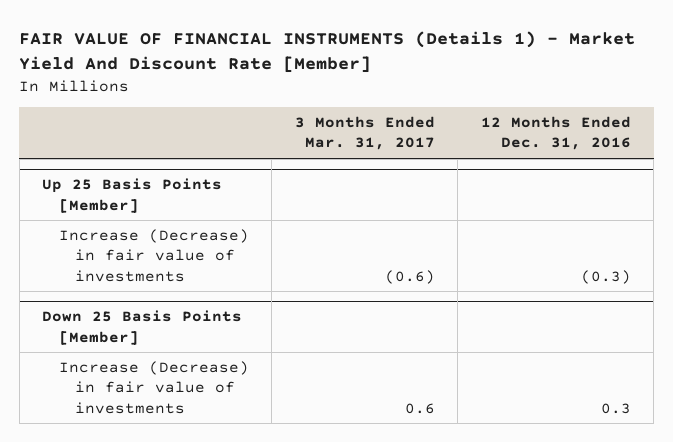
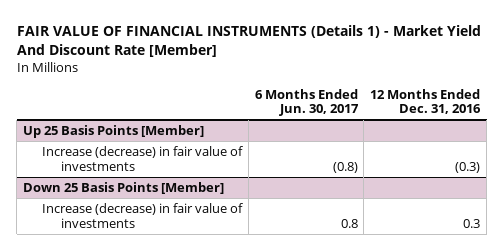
[294,116,435,151] 3 Months Ended Mar. 31, 2017 -> none
none -> [254,88,359,117] 6 Months Ended Jun. 30, 2017
[58,229,249,282] Increase (Decrease) in fair value of investments -> [41,145,243,171] Increase (decrease) in fair value of investments
[58,361,249,414] Increase (Decrease) in fair value of investments -> [41,202,243,228] Increase (decrease) in fair value of investments

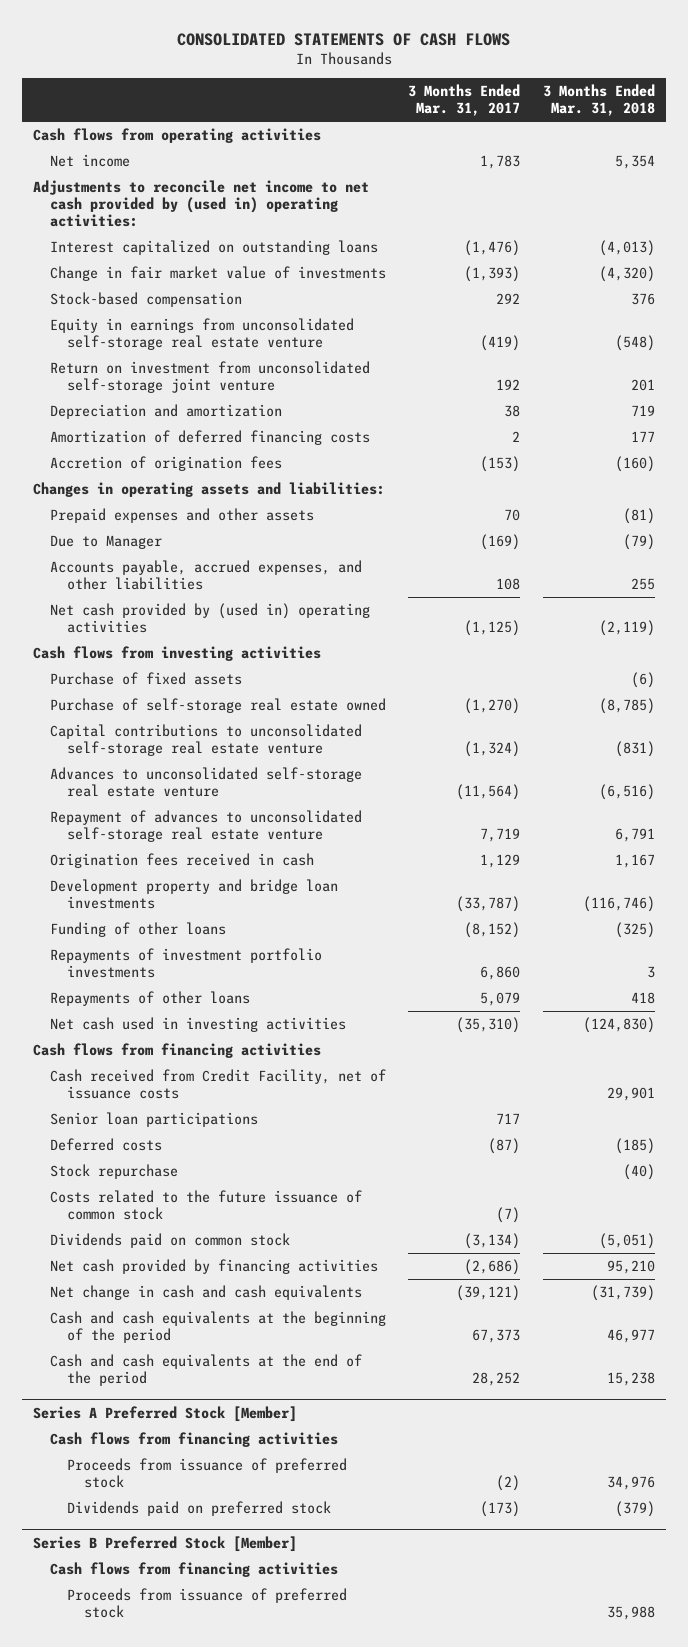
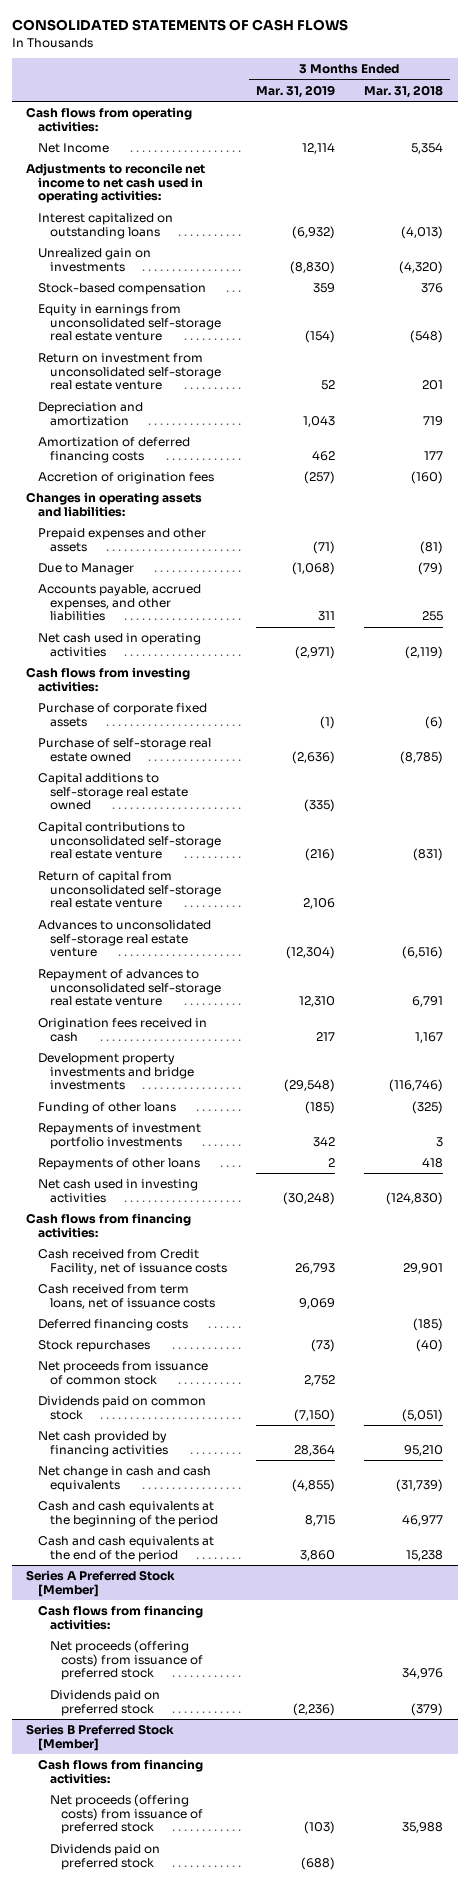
[408,84,521,117] 3 Months Ended Mar. 31, 2017 -> none
none -> [255,84,335,98] Mar. 31, 2019
[33,128,322,144] Cash flows from operating activities -> [26,106,193,132] Cash flows from operating activities:
[50,154,131,168] Net income -> [38,142,110,153] Net Income
[33,180,370,227] Adjustments to reconcile net income to net cash provided by (used in) operating activities: -> [26,162,206,204] Adjustments to reconcile net income to net cash used in operating activities:
[50,266,387,282] Change in fair market value of investments -> [38,247,152,272] Unrealized gain on investments
[50,361,371,393] Return on investment from unconsolidated self-storage joint venture -> [38,352,221,391] Return on investment from unconsolidated self-storage real estate venture
[50,603,371,633] Net cash provided by (used in) operating activities -> [38,632,202,657] Net cash used in operating activities
[33,646,322,662] Cash flows from investing activities -> [26,666,191,692] Cash flows from investing activities:
[50,672,243,686] Purchase of fixed assets -> [38,702,208,727] Purchase of corporate fixed assets
none -> [38,772,188,811] Capital additions to self-storage real estate owned
none -> [38,870,221,909] Return of capital from unconsolidated self-storage real estate venture
[50,879,339,909] Development property and bridge loan investments -> [38,1052,194,1091] Development property investments and bridge investments
[33,1043,322,1059] Cash flows from financing activities -> [26,1212,192,1238] Cash flows from financing activities:
[50,1112,259,1128] Senior loan participations -> none
[50,1190,363,1220] Costs related to the future issuance of common stock -> none
none -> [38,1283,215,1309] Cash received from term loans, net of issuance costs
[50,1138,163,1152] Deferred costs -> [38,1318,189,1331] Deferred financing costs
[50,1164,179,1180] Stock repurchase -> [38,1339,151,1352] Stock repurchases
none -> [38,1360,209,1385] Net proceeds from issuance of common stock
[50,1432,339,1448] Cash flows from financing activities -> [38,1604,204,1630] Cash flows from financing activities:
[67,1458,348,1488] Proceeds from issuance of preferred stock -> [49,1639,204,1681] Net proceeds (offering costs) from issuance of preferred stock
[50,1562,339,1578] Cash flows from financing activities -> [38,1758,204,1784] Cash flows from financing activities:
[67,1588,348,1618] Proceeds from issuance of preferred stock -> [49,1793,204,1835] Net proceeds (offering costs) from issuance of preferred stock
none -> [49,1843,160,1870] Dividends paid on preferred stock

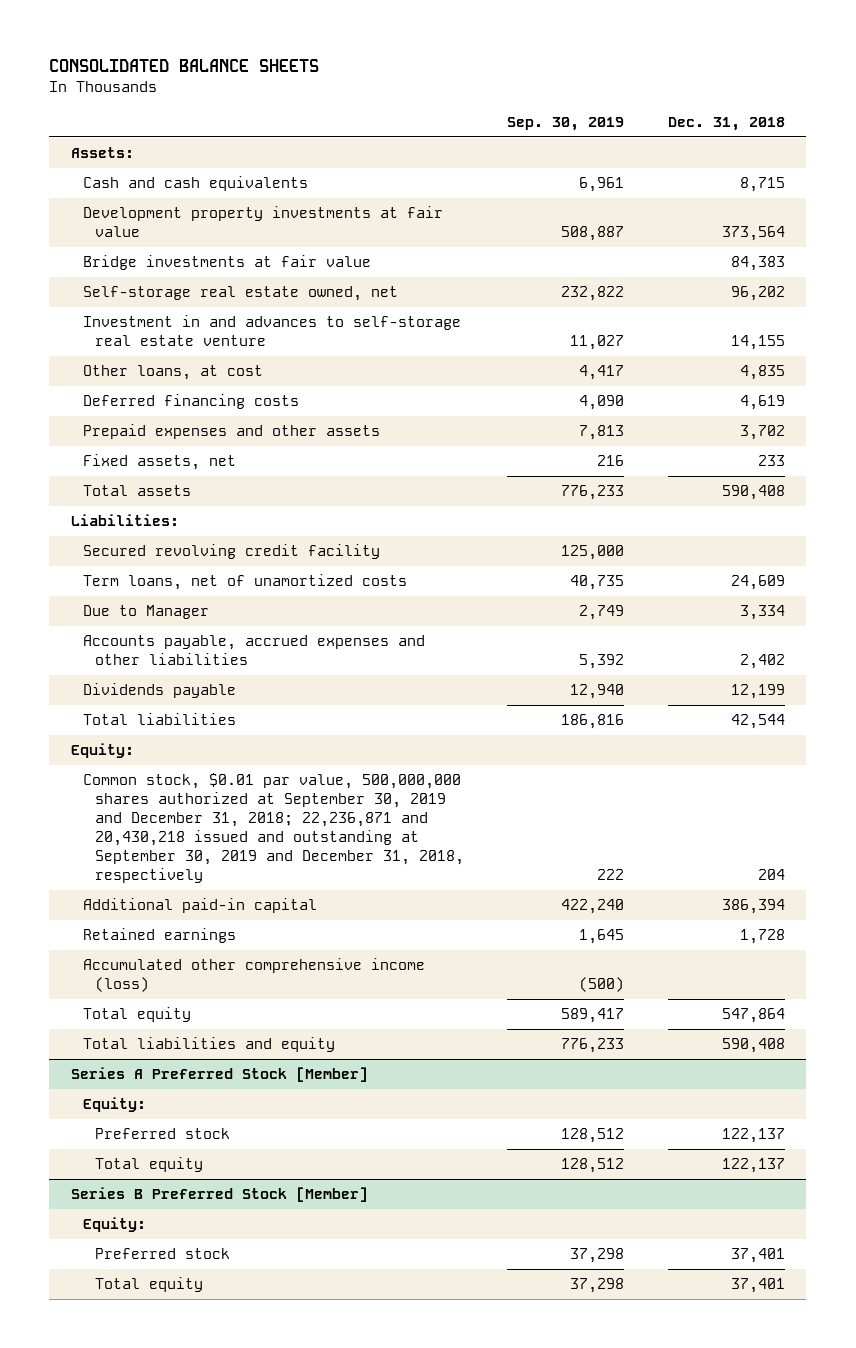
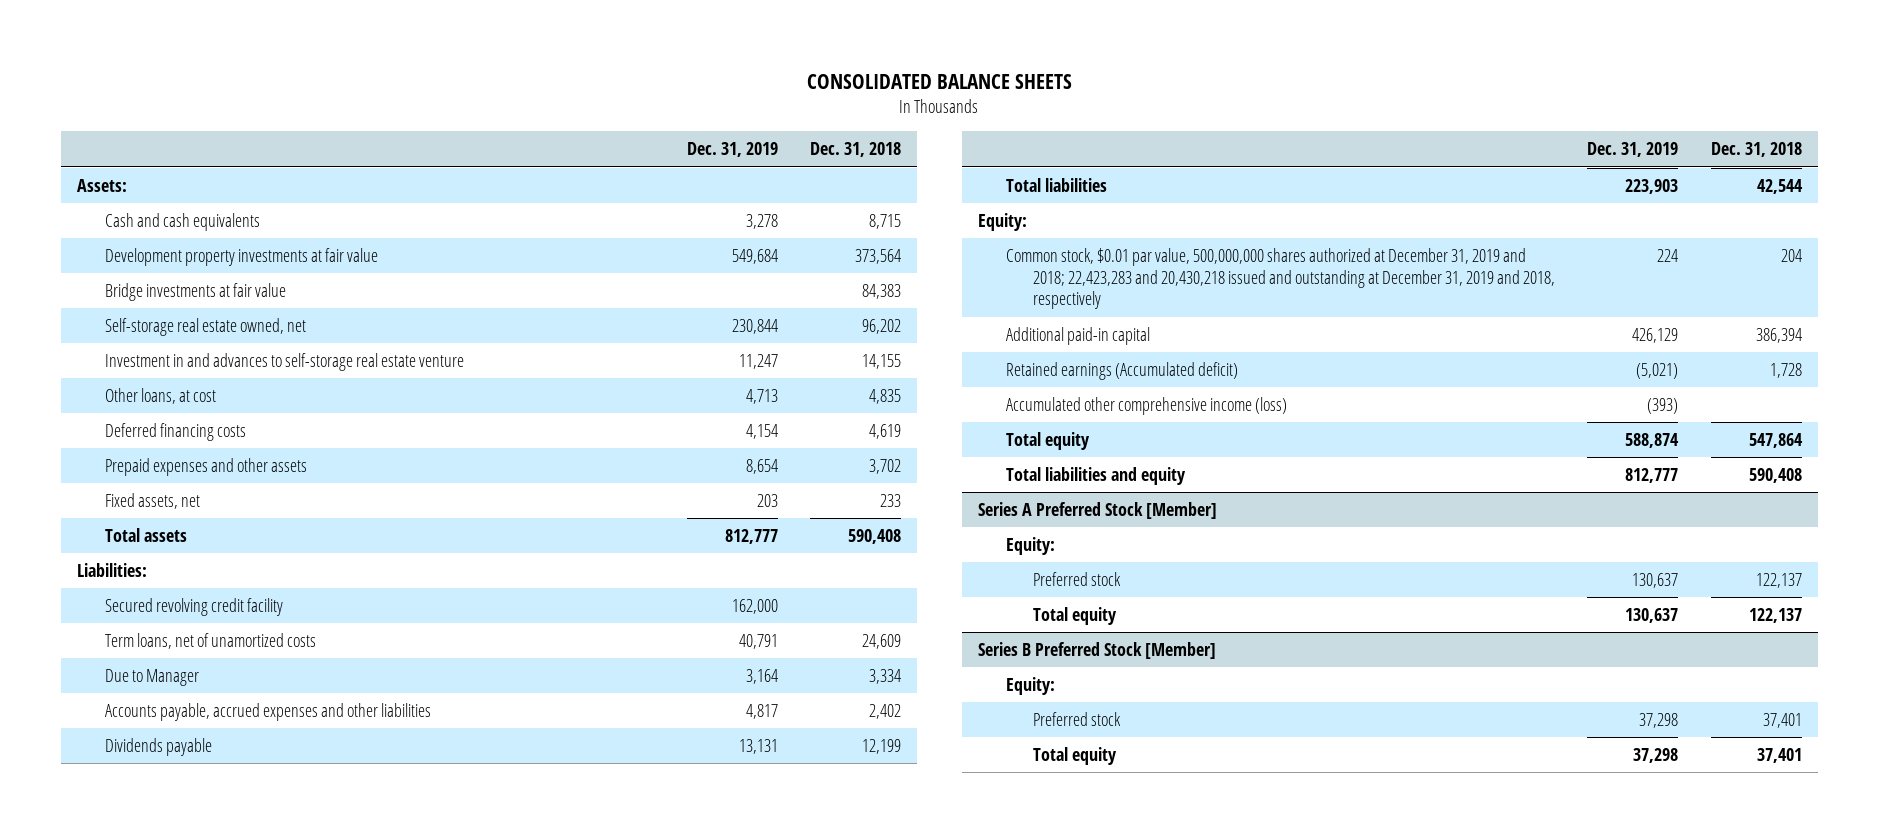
[507,116,625,131] Sep. 30, 2019 -> none
none -> [686,142,778,158] Dec. 31, 2019
[82,773,464,884] Common stock, $0.01 par value, 500,000,000 shares authorized at September 30, 2019 and December 31, 2018; 22,236,871 and 20,430,218 issued and outstanding at September 30, 2019 and December 31, 2018, respectively -> [1005,248,1556,310] Common stock, $0.01 par value, 500,000,000 shares authorized at December 31, 2019 and 2018; 22,423,283 and 20,430,218 issued and outstanding at December 31, 2019 and 2018, respectively
[82,928,236,944] Retained earnings -> [1005,362,1238,381] Retained earnings (Accumulated deficit)

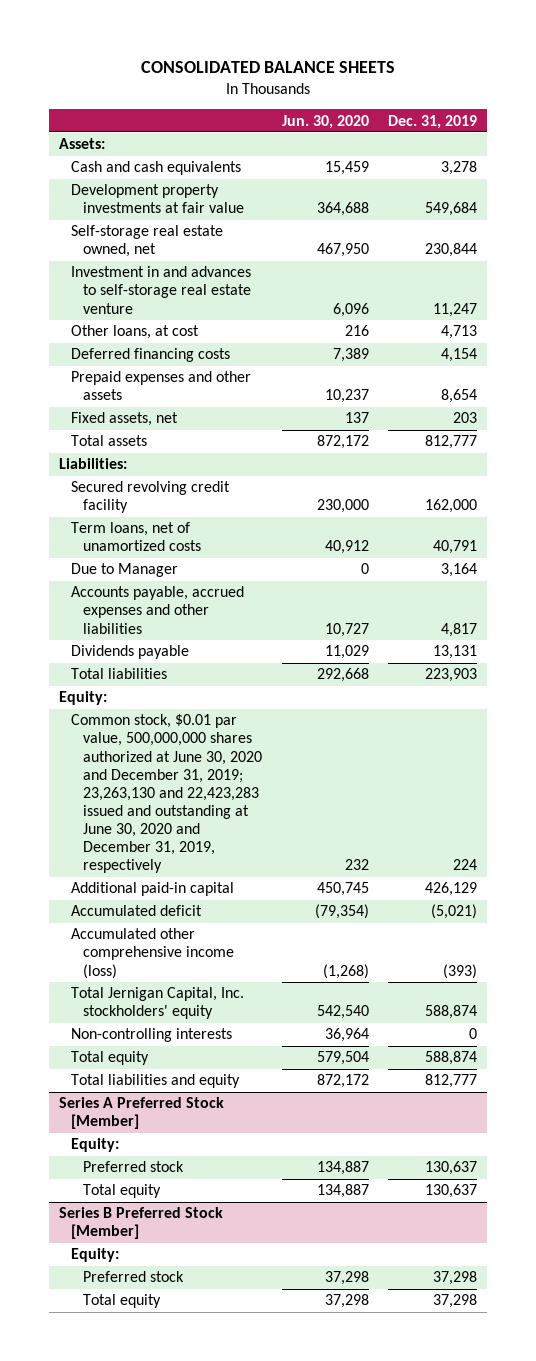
[809,142,901,158] Dec. 31, 2018 -> none
none -> [281,114,369,129] Jun. 30, 2020
[104,283,286,302] Bridge investments at fair value -> none
[1005,248,1556,310] Common stock, $0.01 par value, 500,000,000 shares authorized at December 31, 2019 and 2018; 22,423,283 and 20,430,218 issued and outstanding at December 31, 2019 and 2018, respectively -> [70,714,263,874] Common stock, $0.01 par value, 500,000,000 shares authorized at June 30, 2020 and December 31, 2019; 23,263,130 and 22,423,283 issued and outstanding at June 30, 2020 and December 31, 2019, respectively
[1005,362,1238,381] Retained earnings (Accumulated deficit) -> [70,905,202,917] Accumulated deficit
none -> [70,987,244,1020] Total Jernigan Capital, Inc. stockholders' equity
none -> [70,1028,232,1043] Non-controlling interests

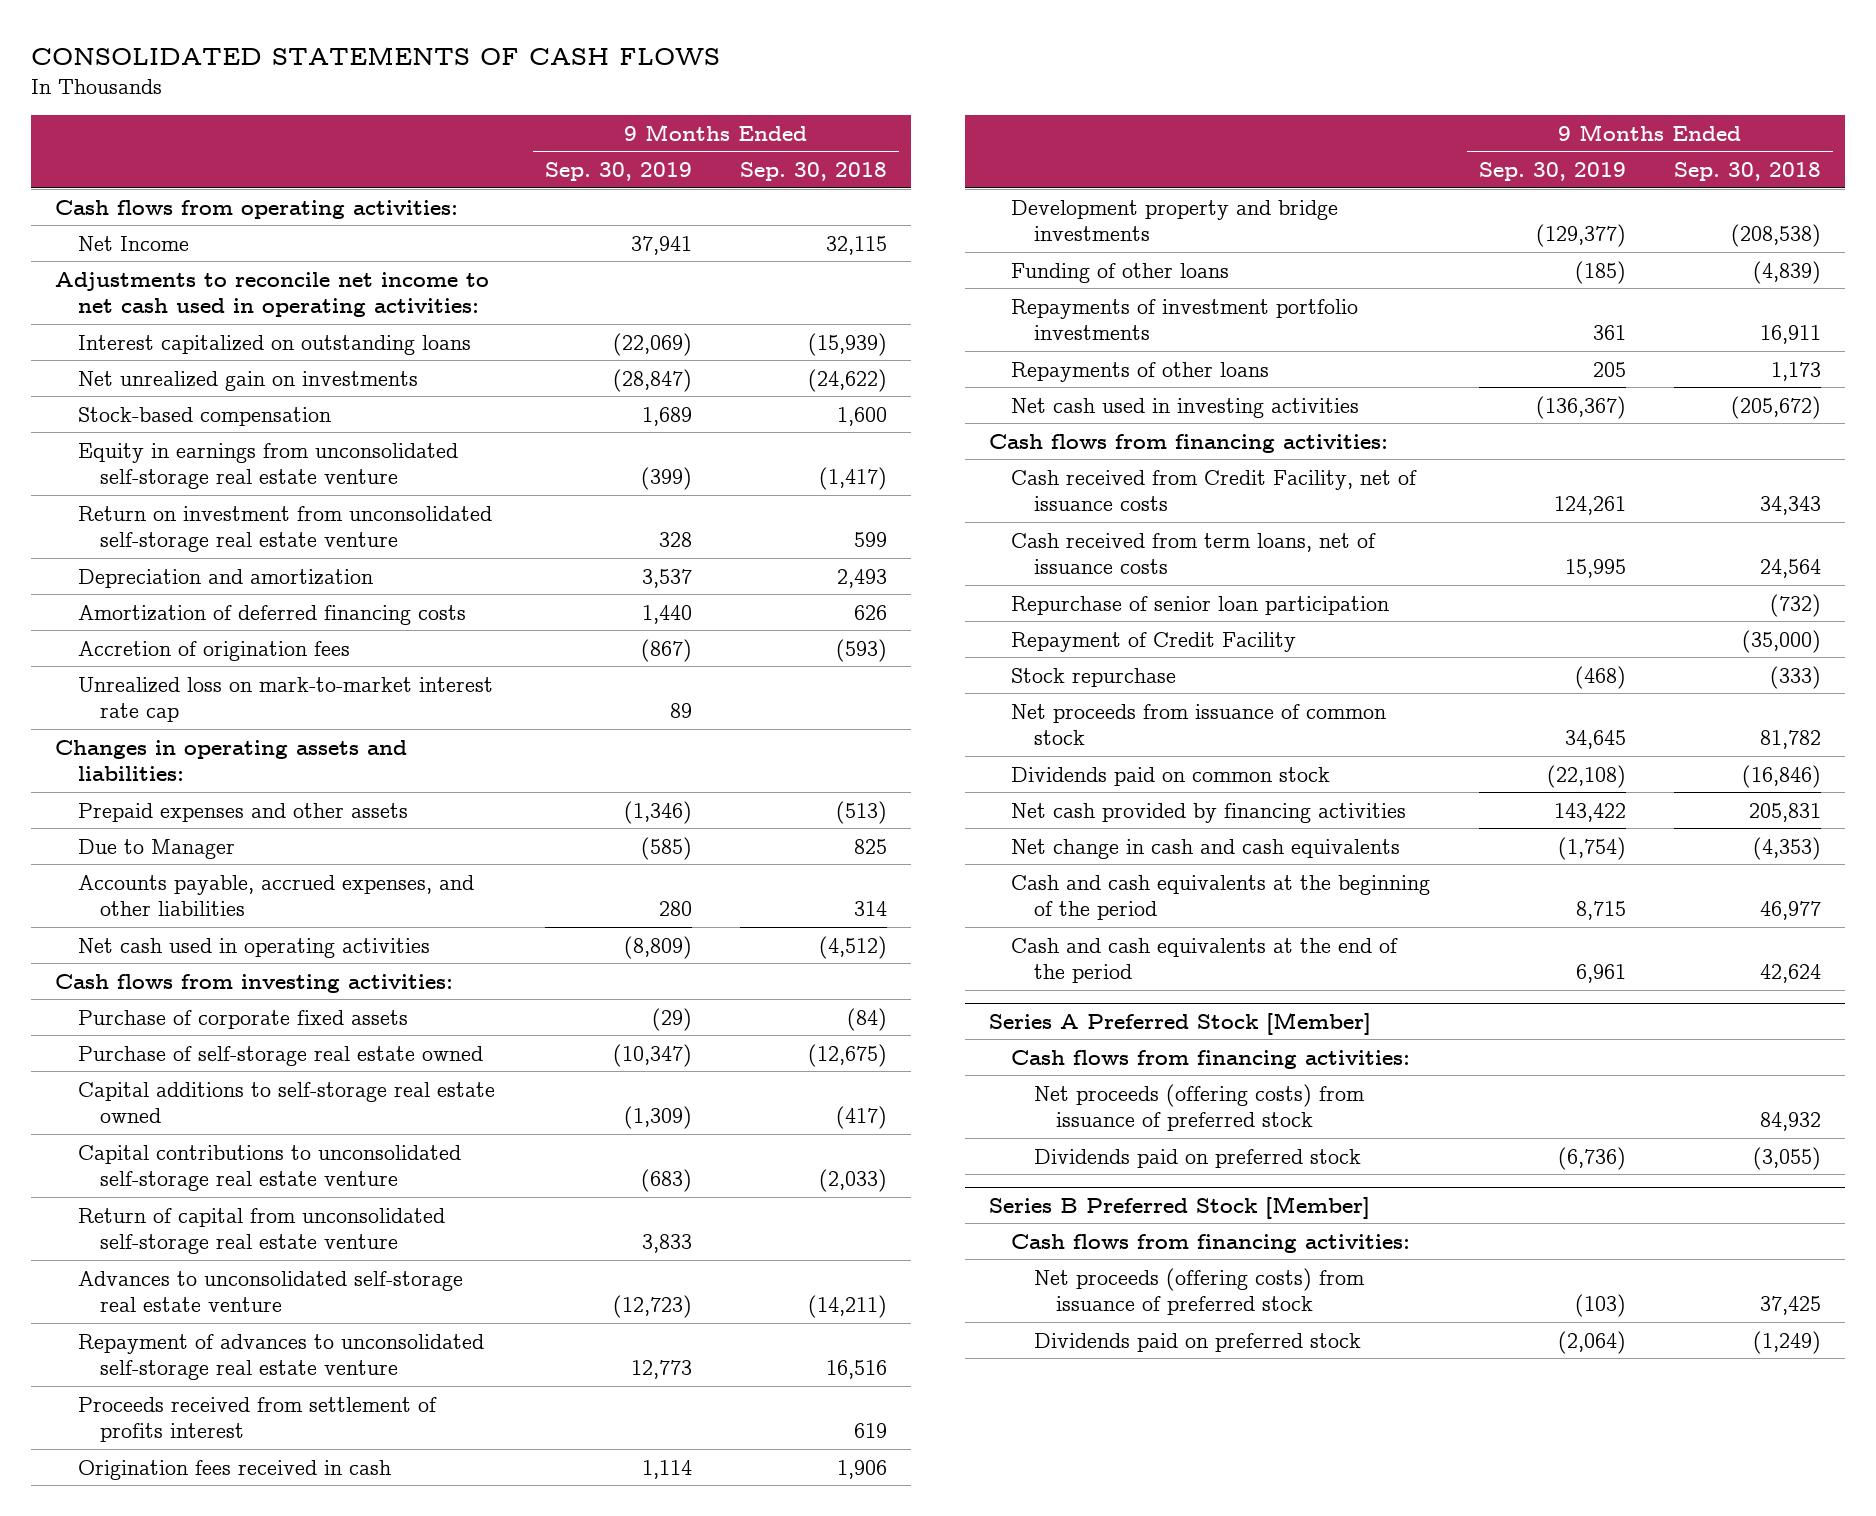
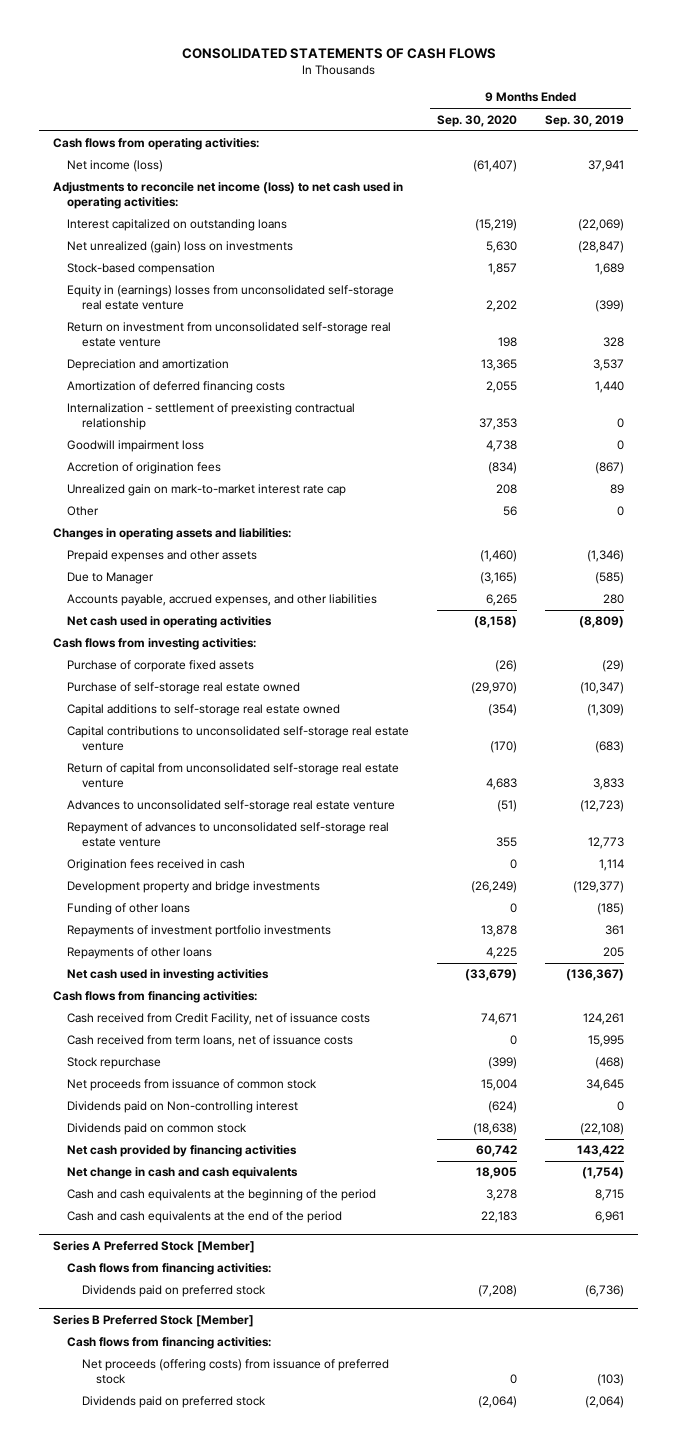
[740,162,888,182] Sep. 30, 2018 -> none
none -> [437,114,518,127] Sep. 30, 2020
[77,235,189,251] Net Income -> [67,160,164,173] Net income (loss)
[55,271,490,317] Adjustments to reconcile net income to net cash used in operating activities: -> [53,182,404,210] Adjustments to reconcile net income (loss) to net cash used in operating activities:
[77,370,418,391] Net unrealized gain on investments -> [67,241,294,254] Net unrealized (gain) loss on investments
[77,442,458,489] Equity in earnings from unconsolidated self-storage real estate venture -> [67,285,395,311] Equity in (earnings) losses from unconsolidated self-storage real estate venture
none -> [67,403,356,431] Internalization - settlement of preexisting contractual relationship
none -> [67,440,205,453] Goodwill impairment loss
[77,676,493,722] Unrealized loss on mark-to-market interest rate cap -> [67,484,347,497] Unrealized gain on mark-to-market interest rate cap
none -> [67,506,100,517] Other
[77,1396,437,1442] Proceeds received from settlement of profits interest -> none
[1011,595,1390,615] Repurchase of senior loan participation -> none
[1011,631,1297,652] Repayment of Credit Facility -> none
none -> [67,1101,299,1114] Dividends paid on Non-controlling interest
[1033,1083,1365,1131] Net proceeds (offering costs) from issuance of preferred stock -> none

